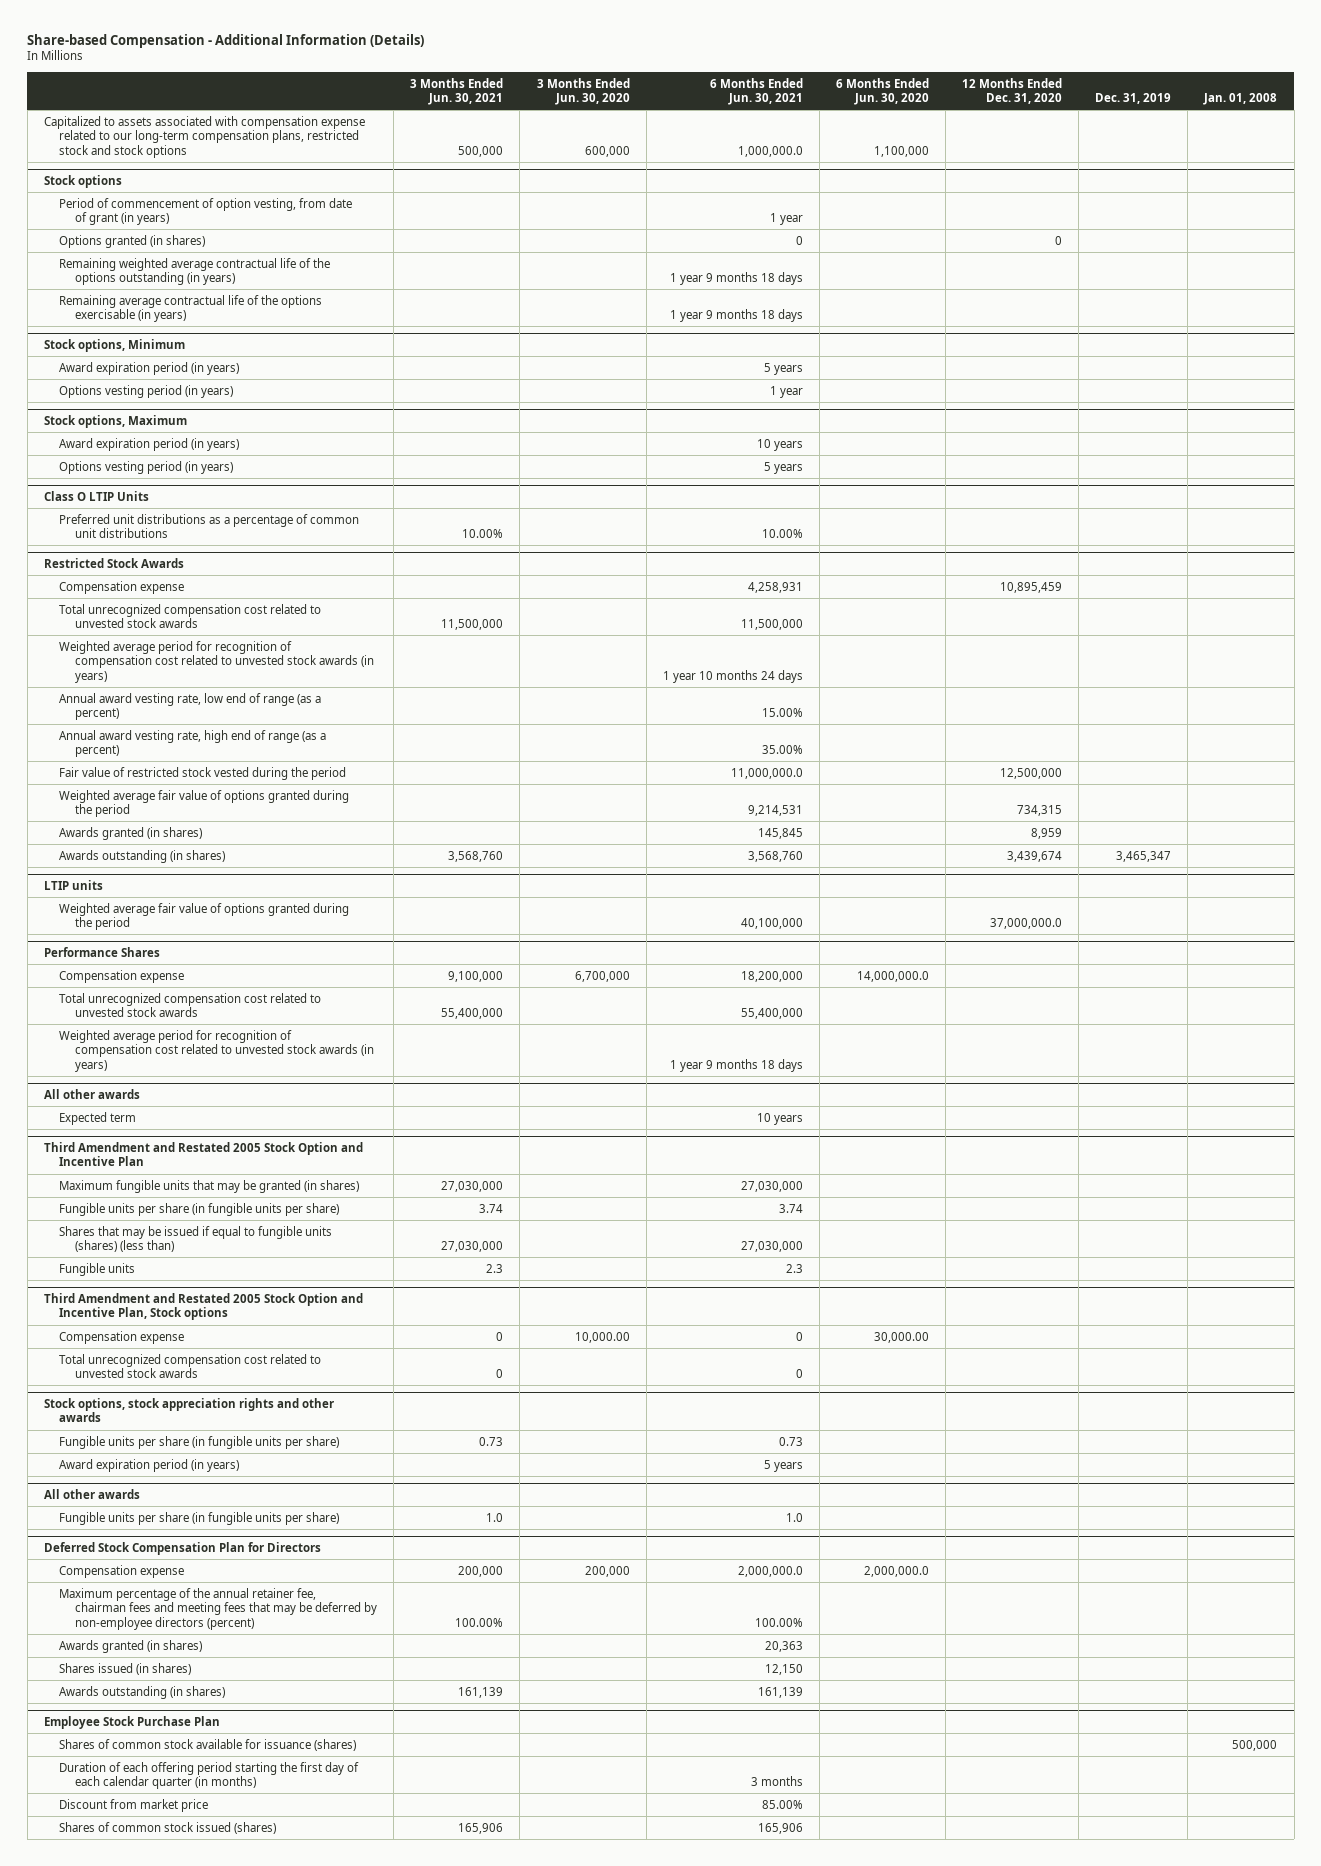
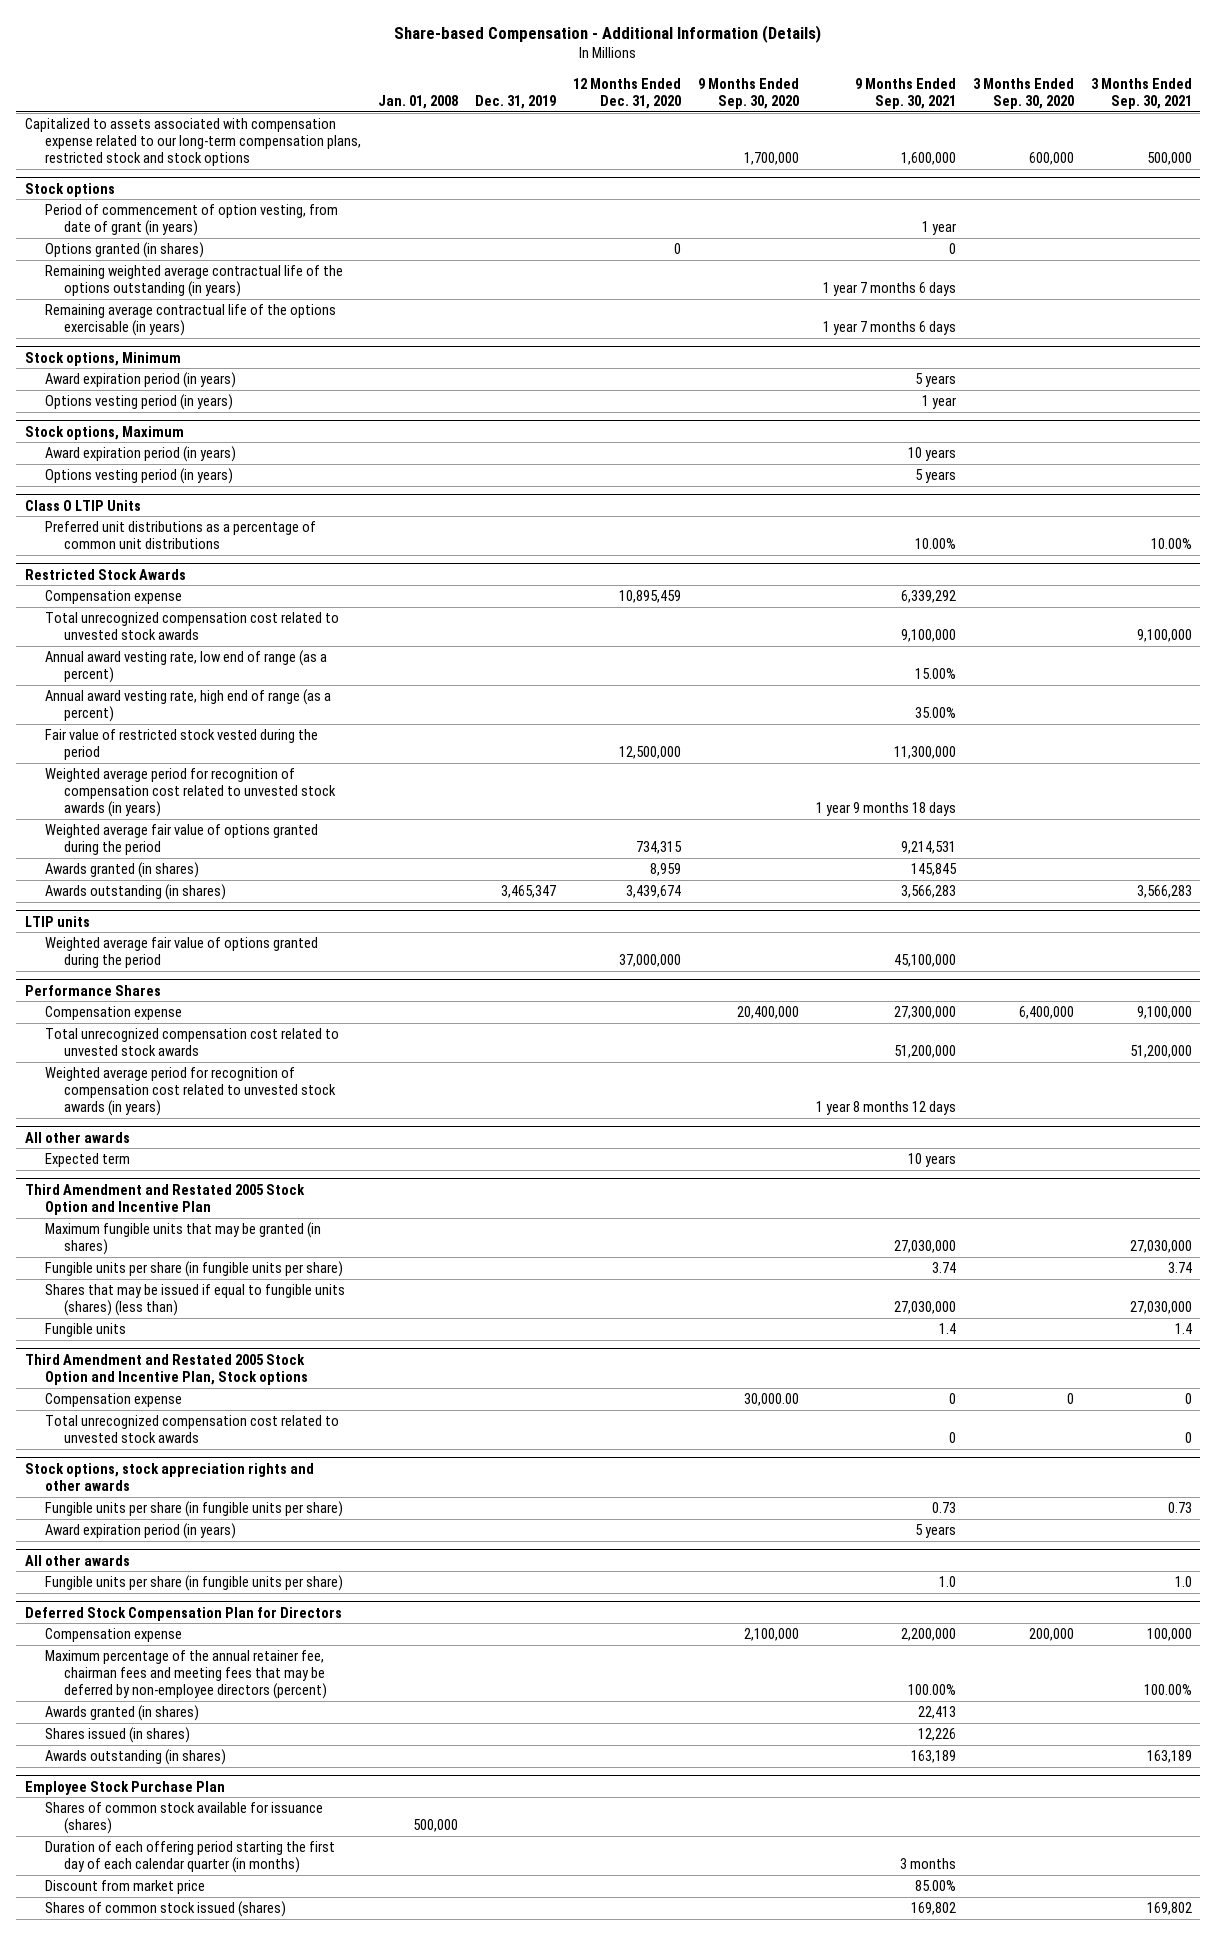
[410,77,504,105] 3 Months Ended Jun. 30, 2021 -> none
[536,77,630,105] 3 Months Ended Jun. 30, 2020 -> none
[709,77,803,105] 6 Months Ended Jun. 30, 2021 -> none
[835,77,929,105] 6 Months Ended Jun. 30, 2020 -> none
none -> [697,77,799,110] 9 Months Ended Sep. 30, 2020
none -> [854,77,956,110] 9 Months Ended Sep. 30, 2021
none -> [972,77,1074,110] 3 Months Ended Sep. 30, 2020
none -> [1090,77,1192,110] 3 Months Ended Sep. 30, 2021
[59,640,375,683] Weighted average period for recognition of compensation cost related to unvested stock awards (in years) -> [44,767,337,818] Weighted average period for recognition of compensation cost related to unvested stock awards (in years)
[990,918,1063,930] 37,000,000.0 -> [618,954,681,968] 37,000,000

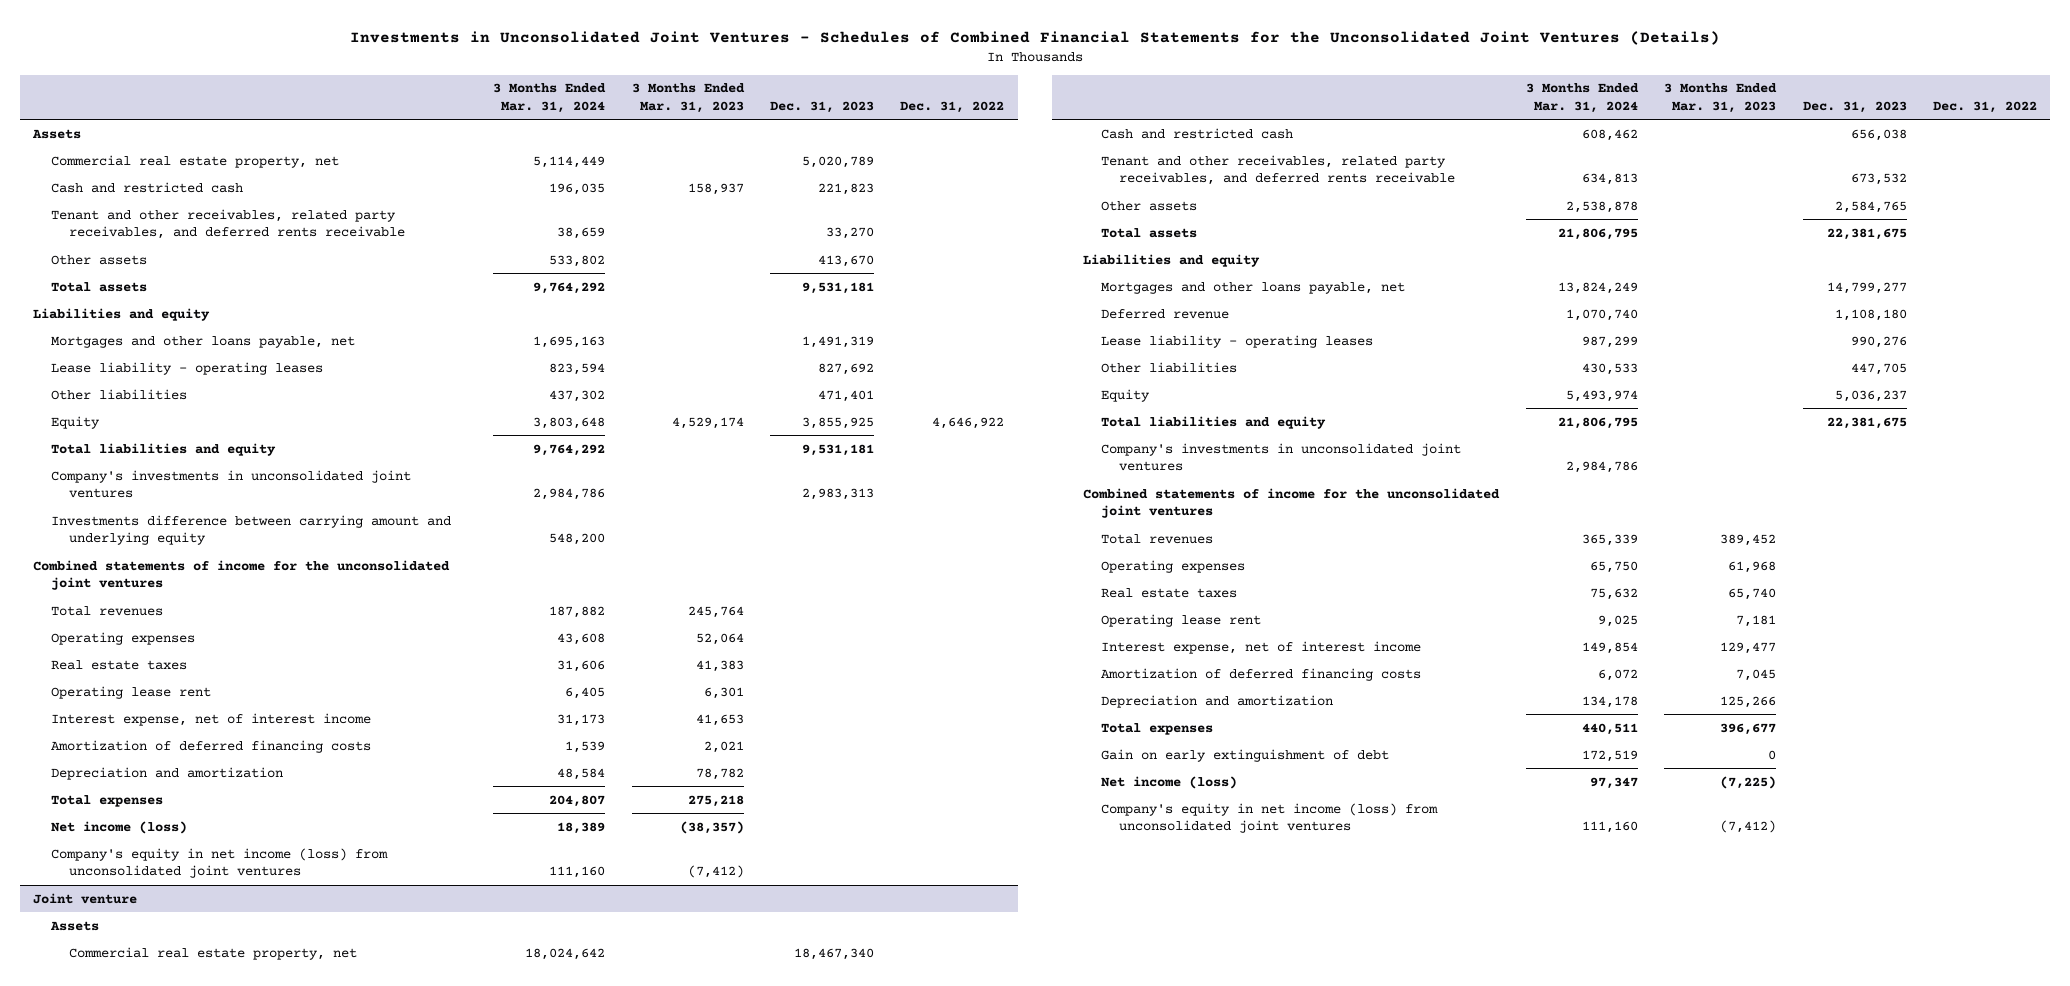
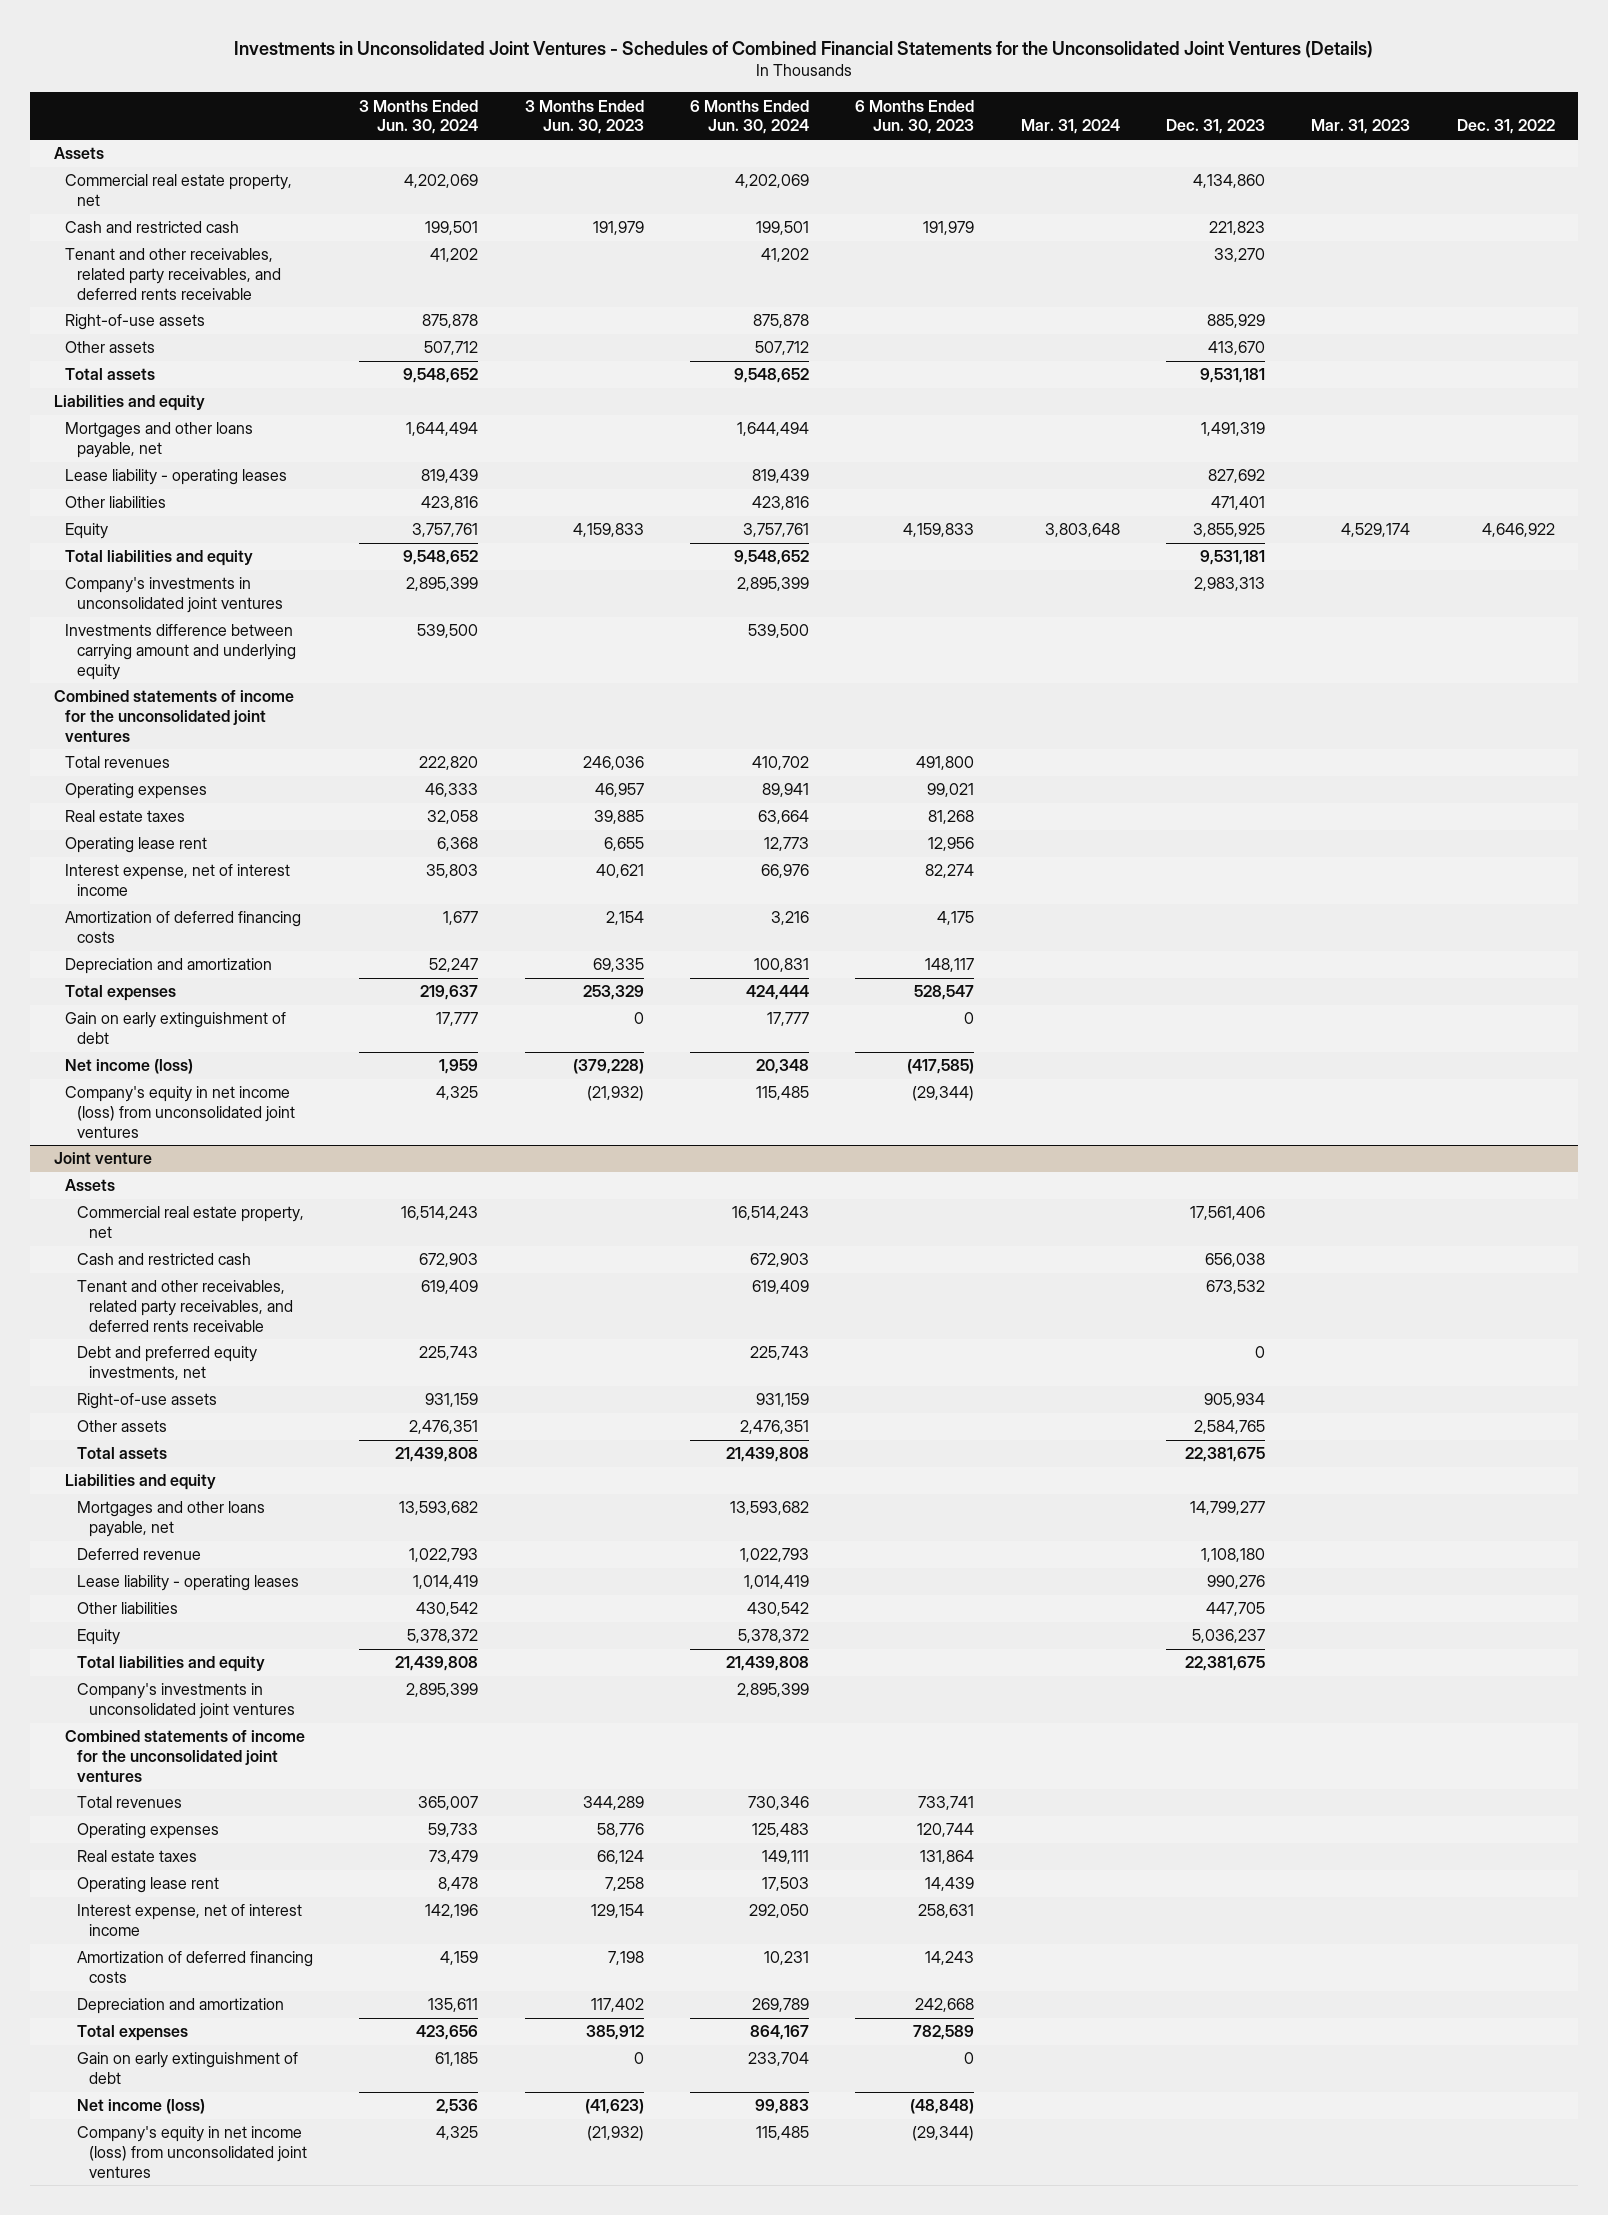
[493,83,607,113] 3 Months Ended Mar. 31, 2024 -> none
[631,83,745,113] 3 Months Ended Mar. 31, 2023 -> none
none -> [359,99,479,135] 3 Months Ended Jun. 30, 2024
none -> [524,99,644,135] 3 Months Ended Jun. 30, 2023
none -> [690,99,810,135] 6 Months Ended Jun. 30, 2024
none -> [855,99,975,135] 6 Months Ended Jun. 30, 2023
none -> [1020,119,1120,135] Mar. 31, 2024
none -> [1311,119,1411,135] Mar. 31, 2023
[801,155,874,168] 5,020,789 -> [1193,174,1266,189] 4,134,860
none -> [65,314,206,331] Right-of-use assets
none -> [65,1012,287,1045] Gain on early extinguishment of debt
[793,947,874,960] 18,467,340 -> [1190,1206,1266,1221] 17,561,406
none -> [76,1346,257,1381] Debt and preferred equity investments, net
none -> [76,1393,217,1410] Right-of-use assets

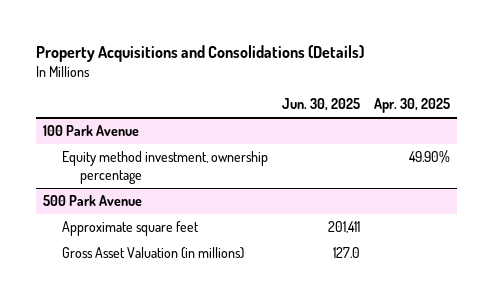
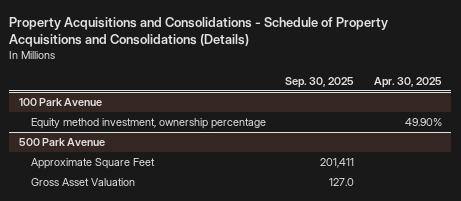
[35,44,364,62] Property Acquisitions and Consolidations (Details) -> [9,16,389,48] Property Acquisitions and Consolidations - Schedule of Property Acquisitions and Consolidations (Details)
[281,97,360,111] Jun. 30, 2025 -> none
none -> [285,76,355,88] Sep. 30, 2025
[61,221,199,237] Approximate square feet -> [30,158,155,170] Approximate Square Feet
[61,247,244,260] Gross Asset Valuation (in millions) -> [30,178,135,187] Gross Asset Valuation

